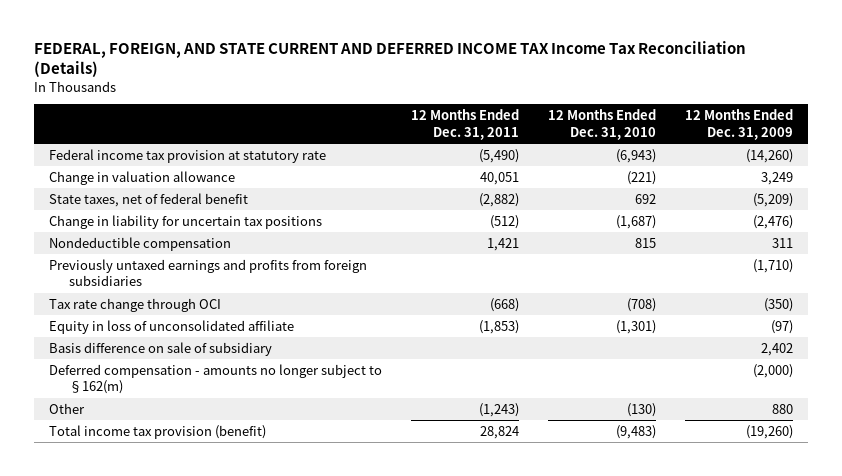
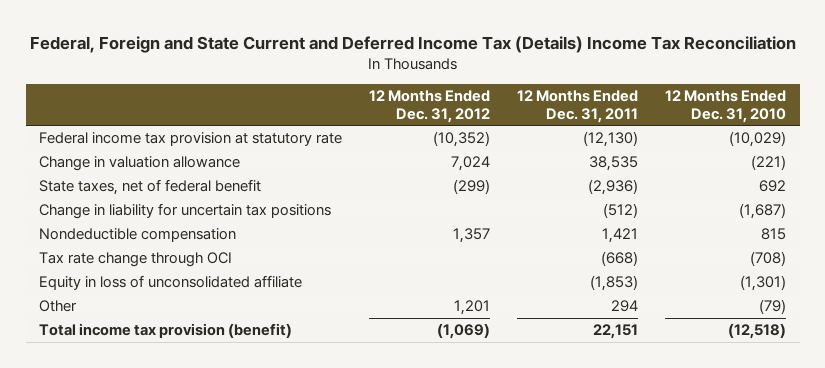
[34,41,747,78] FEDERAL, FOREIGN, AND STATE CURRENT AND DEFERRED INCOME TAX Income Tax Reconciliation (Details) -> [29,35,796,53] Federal, Foreign and State Current and Deferred Income Tax (Details) Income Tax Reconciliation
[685,109,794,140] 12 Months Ended Dec. 31, 2009 -> none
none -> [369,89,491,123] 12 Months Ended Dec. 31, 2012
[478,148,519,163] (5,490) -> [583,131,639,148] (12,130)
[616,148,657,163] (6,943) -> [729,131,787,148] (10,029)
[479,171,519,185] 40,051 -> [589,156,639,172] 38,535
[478,192,519,207] (2,882) -> [588,179,639,196] (2,936)
[48,258,367,287] Previously untaxed earnings and profits from foreign subsidiaries -> none
[48,341,272,356] Basis difference on sale of subsidiary -> none
[48,363,382,395] Deferred compensation - amounts no longer subject to §162(m) -> none
[478,402,519,417] (1,243) -> [611,300,639,313] 294
[627,402,657,417] (130) -> [759,299,787,315] (79)
[479,425,519,439] 28,824 -> [593,324,639,340] 22,151
[616,424,657,439] (9,483) -> [728,323,787,340] (12,518)

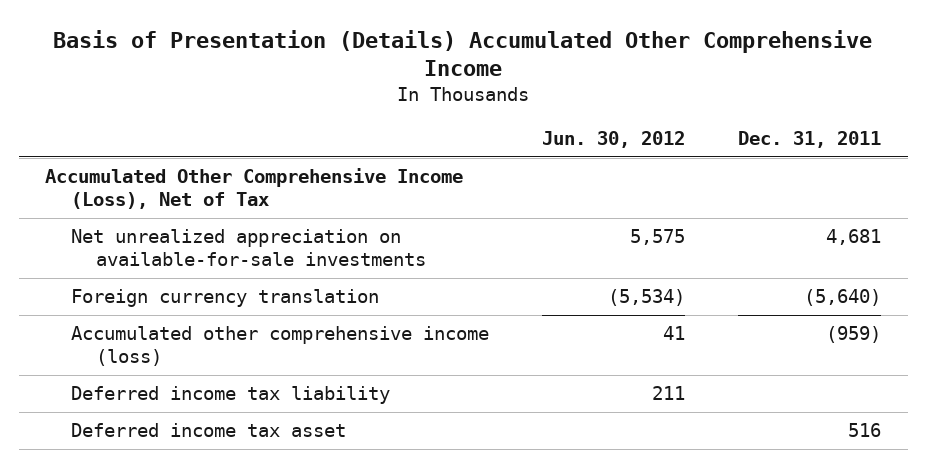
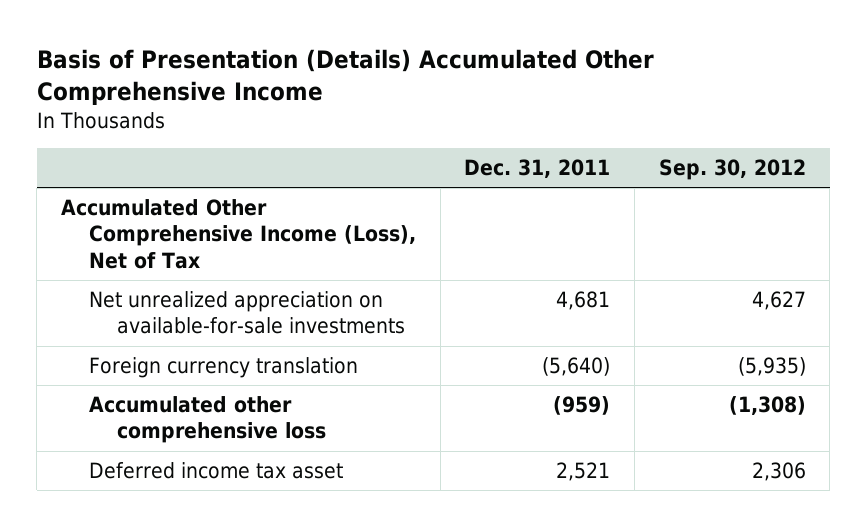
[542,131,686,149] Jun. 30, 2012 -> none
none -> [658,159,806,181] Sep. 30, 2012
[70,386,390,405] Deferred income tax liability -> none
[70,326,489,367] Accumulated other comprehensive income (loss) -> [88,396,326,444] Accumulated other comprehensive loss
[848,423,882,438] 516 -> [556,462,611,482] 2,521

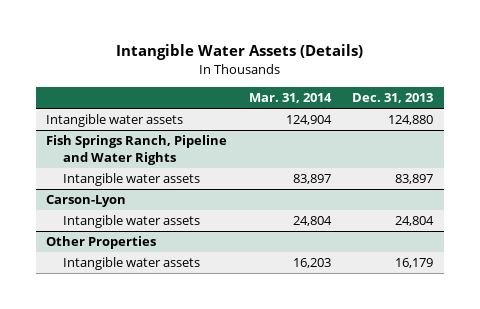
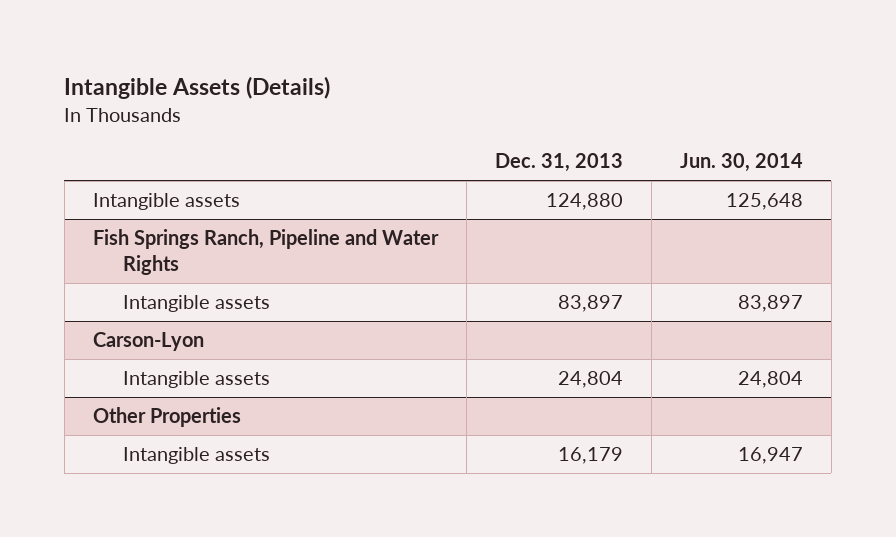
[115,44,363,61] Intangible Water Assets (Details) -> [64,76,331,100] Intangible Assets (Details)
[248,93,332,104] Mar. 31, 2014 -> none
none -> [679,153,803,173] Jun. 30, 2014
[46,114,184,128] Intangible water assets -> [92,193,240,211] Intangible assets
[63,173,201,187] Intangible water assets -> [123,295,271,313] Intangible assets
[63,215,201,229] Intangible water assets -> [123,371,271,389] Intangible assets
[63,257,201,271] Intangible water assets -> [123,447,271,465] Intangible assets

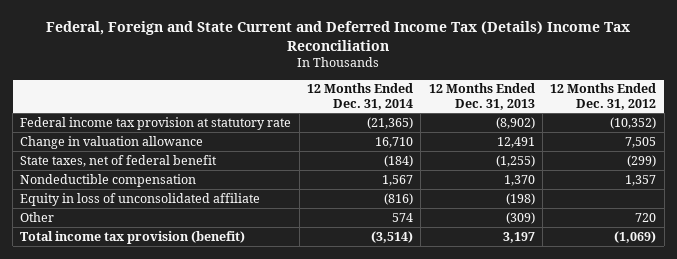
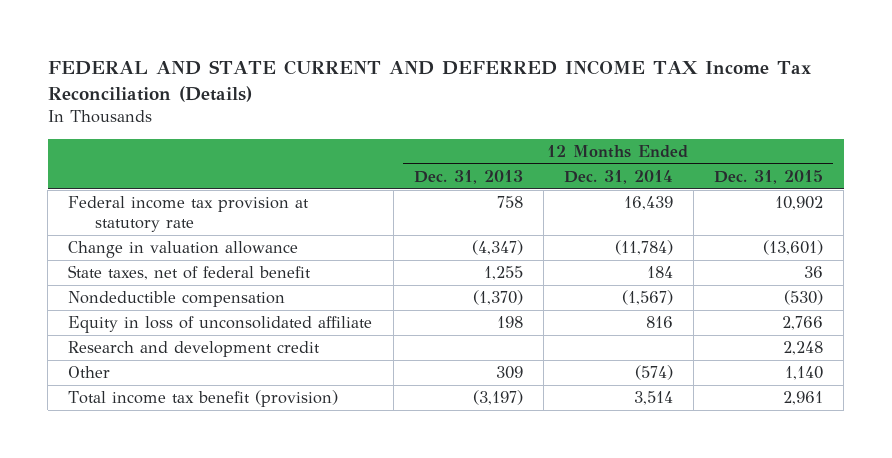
[46,20,631,51] Federal, Foreign and State Current and Deferred Income Tax (Details) Income Tax Reconciliation -> [47,59,811,102] FEDERAL AND STATE CURRENT AND DEFERRED INCOME TAX Income Tax Reconciliation (Details)
[550,83,657,110] 12 Months Ended Dec. 31, 2012 -> none
none -> [714,170,824,185] Dec. 31, 2015
[367,116,414,129] (21,365) -> [623,196,673,211] 16,439
[495,116,535,129] (8,902) -> [496,196,523,209] 758
[375,136,414,148] 16,710 -> [614,240,673,256] (11,784)
[496,136,535,148] 12,491 -> [471,240,523,256] (4,347)
[384,154,414,167] (184) -> [646,266,673,279] 184
[495,154,535,167] (1,255) -> [483,266,523,281] 1,255
[382,174,414,186] 1,567 -> [621,290,673,306] (1,567)
[503,174,535,186] 1,370 -> [472,290,523,306] (1,370)
[384,192,414,205] (816) -> [645,316,673,329] 816
[505,192,535,205] (198) -> [496,316,523,329] 198
none -> [68,341,321,358] Research and development credit
[392,212,414,222] 574 -> [634,365,673,381] (574)
[505,211,535,224] (309) -> [495,366,523,380] 309
[20,230,246,244] Total income tax provision (benefit) -> [68,390,339,408] Total income tax benefit (provision)
[371,230,414,243] (3,514) -> [633,391,673,406] 3,514
[502,231,535,243] 3,197 -> [472,390,523,406] (3,197)

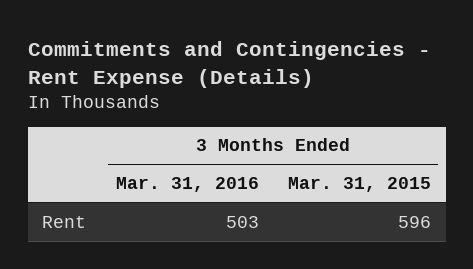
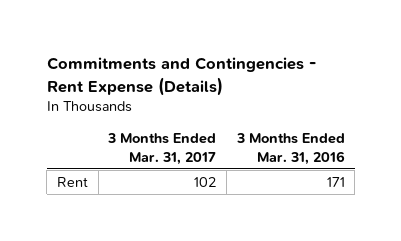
[288,176,432,192] Mar. 31, 2015 -> none
none -> [107,132,217,165] 3 Months Ended Mar. 31, 2017
[225,215,259,228] 503 -> [326,176,345,187] 171

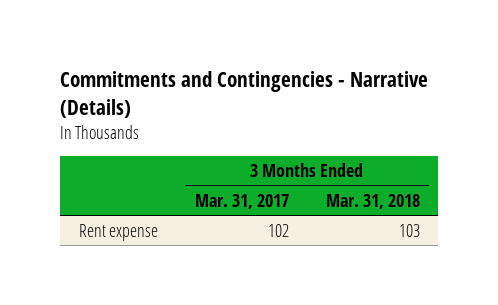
[46,57,316,96] Commitments and Contingencies - Rent Expense (Details) -> [60,71,429,118] Commitments and Contingencies - Narrative (Details)
[235,132,345,165] 3 Months Ended Mar. 31, 2016 -> none
none -> [325,193,420,209] Mar. 31, 2018
[56,176,88,187] Rent -> [78,224,158,242] Rent expense

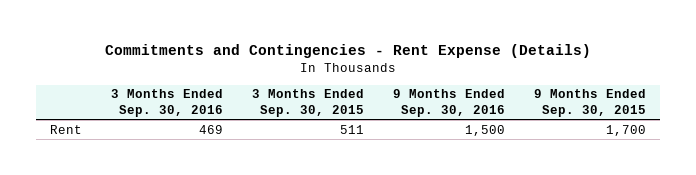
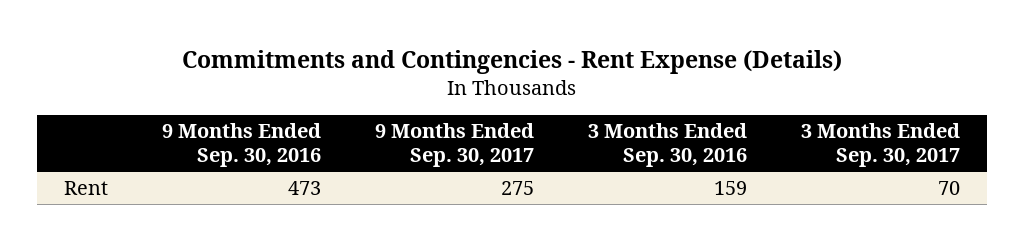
[251,89,364,118] 3 Months Ended Sep. 30, 2015 -> none
[533,89,646,118] 9 Months Ended Sep. 30, 2015 -> none
none -> [375,123,535,168] 9 Months Ended Sep. 30, 2017
none -> [801,123,961,168] 3 Months Ended Sep. 30, 2017
[199,124,224,134] 469 -> [714,181,748,196] 159
[464,124,505,136] 1,500 -> [288,181,322,196] 473

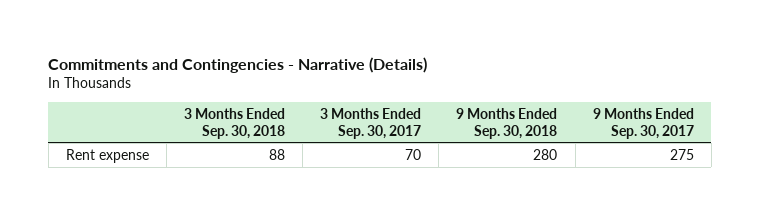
[182,49,843,74] Commitments and Contingencies - Rent Expense (Details) -> [48,56,428,73] Commitments and Contingencies - Narrative (Details)
[162,123,322,168] 9 Months Ended Sep. 30, 2016 -> none
[588,123,748,168] 3 Months Ended Sep. 30, 2016 -> none
none -> [183,108,285,139] 3 Months Ended Sep. 30, 2018
none -> [456,108,558,139] 9 Months Ended Sep. 30, 2018
[64,181,109,196] Rent -> [65,148,149,163] Rent expense

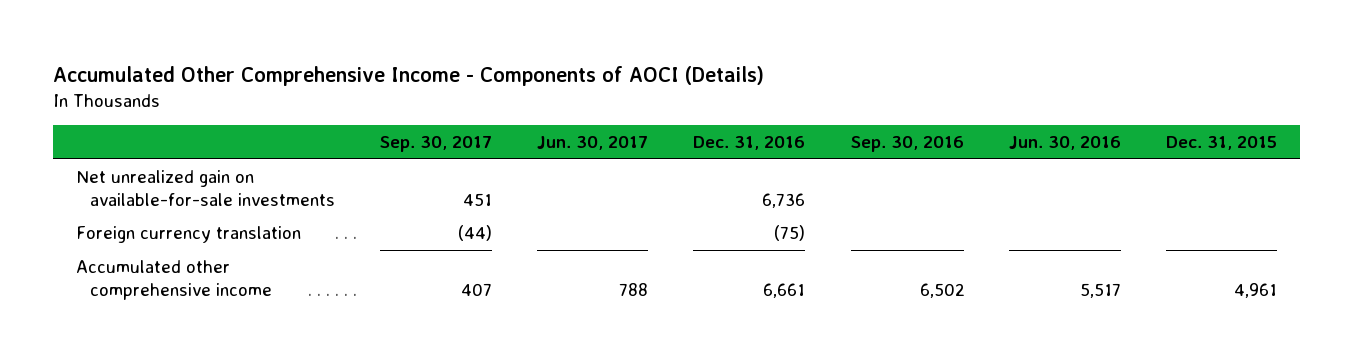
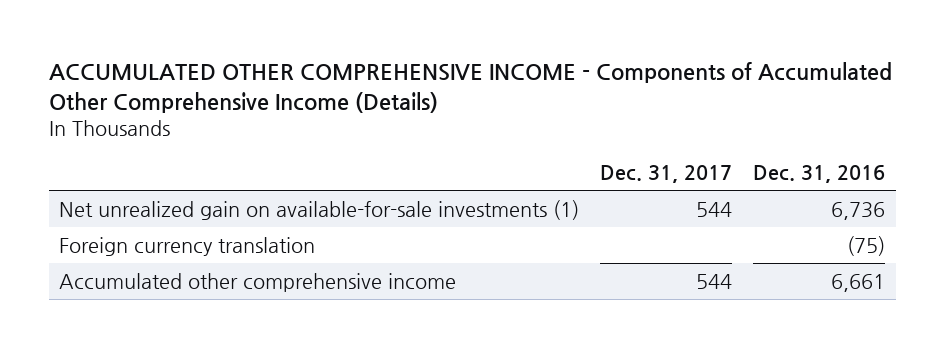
[53,65,765,86] Accumulated Other Comprehensive Income - Components of AOCI (Details) -> [48,61,892,113] ACCUMULATED OTHER COMPREHENSIVE INCOME - Components of Accumulated Other Comprehensive Income (Details)
[380,136,493,153] Sep. 30, 2017 -> none
[537,136,649,151] Jun. 30, 2017 -> none
[850,136,964,153] Sep. 30, 2016 -> none
[1008,136,1121,151] Jun. 30, 2016 -> none
[1166,136,1278,151] Dec. 31, 2015 -> none
none -> [600,164,733,183] Dec. 31, 2017
[75,170,335,206] Net unrealized gain on available-for-sale investments -> [59,199,580,220] Net unrealized gain on available-for-sale investments (1)

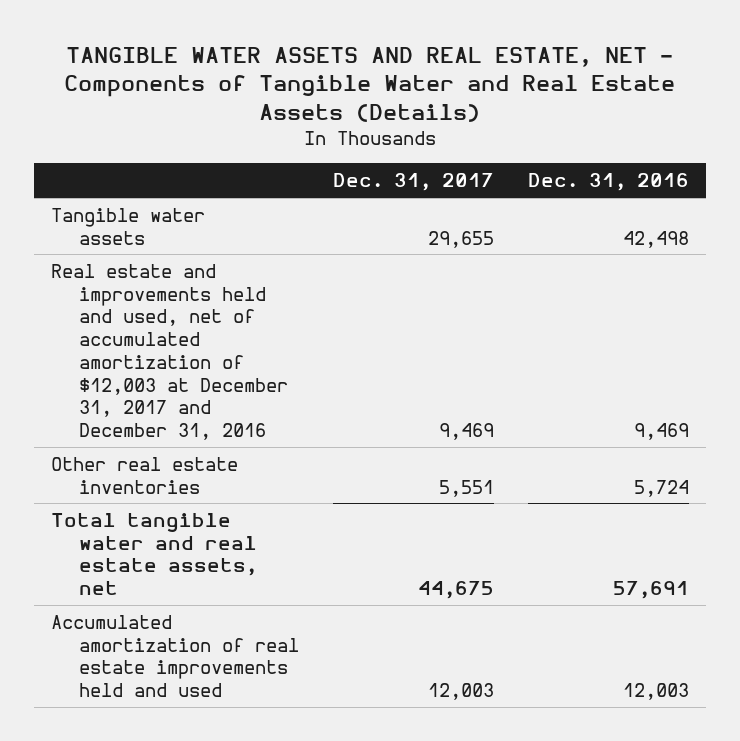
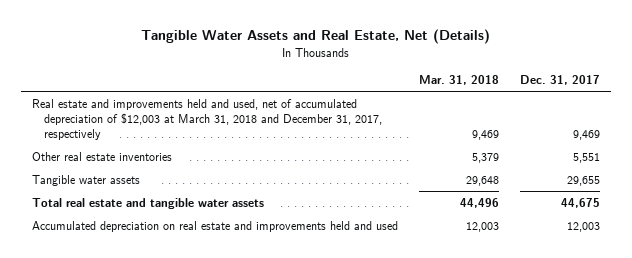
[63,46,675,123] TANGIBLE WATER ASSETS AND REAL ESTATE, NET - Components of Tangible Water and Real Estate Assets (Details) -> [141,29,491,45] Tangible Water Assets and Real Estate, Net (Details)
[527,173,689,192] Dec. 31, 2016 -> none
none -> [419,75,500,86] Mar. 31, 2018
[51,263,289,441] Real estate and improvements held and used, net of accumulated amortization of $12,003 at December 31, 2017 and December 31, 2016 -> [31,98,382,140] Real estate and improvements held and used, net of accumulated depreciation of $12,003 at March 31, 2018 and December 31, 2017, respectively
[51,207,206,245] Tangible water assets -> [31,174,140,186] Tangible water assets
[51,512,258,596] Total tangible water and real estate assets, net -> [31,197,264,209] Total real estate and tangible water assets
[51,614,300,698] Accumulated amortization of real estate improvements held and used -> [31,220,398,232] Accumulated depreciation on real estate and improvements held and used

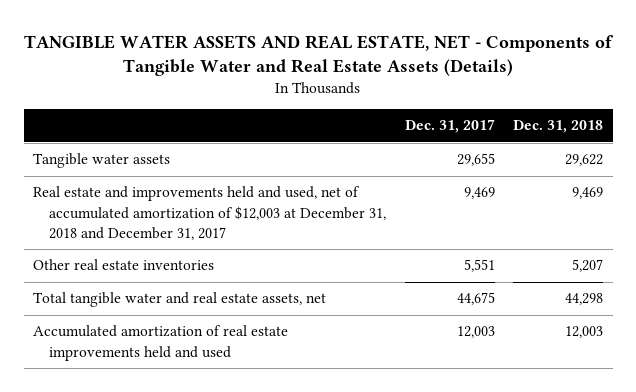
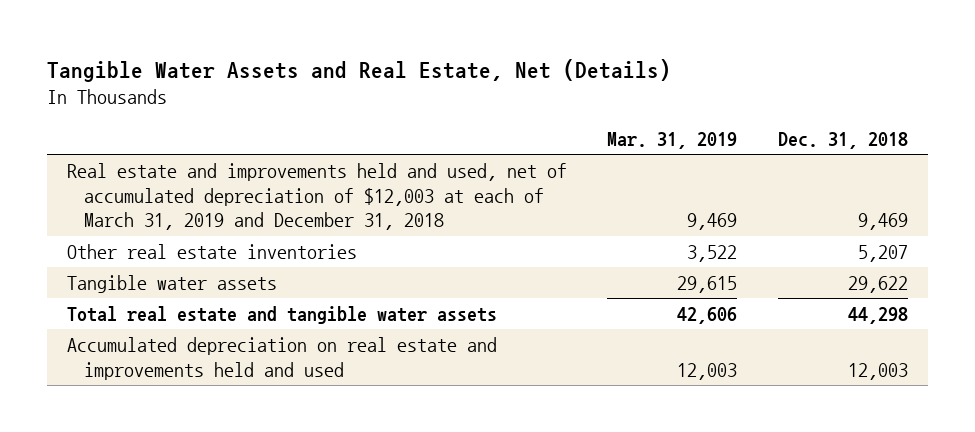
[24,34,615,77] TANGIBLE WATER ASSETS AND REAL ESTATE, NET - Components of Tangible Water and Real Estate Assets (Details) -> [46,58,671,82] Tangible Water Assets and Real Estate, Net (Details)
[404,119,495,134] Dec. 31, 2017 -> none
none -> [607,131,738,149] Mar. 31, 2019
[32,186,387,240] Real estate and improvements held and used, net of accumulated amortization of $12,003 at December 31, 2018 and December 31, 2017 -> [66,162,567,231] Real estate and improvements held and used, net of accumulated depreciation of $12,003 at each of March 31, 2019 and December 31, 2018
[32,153,170,169] Tangible water assets -> [66,274,277,293] Tangible water assets
[32,292,326,308] Total tangible water and real estate assets, net -> [66,305,497,324] Total real estate and tangible water assets
[32,325,288,361] Accumulated amortization of real estate improvements held and used -> [66,336,497,380] Accumulated depreciation on real estate and improvements held and used

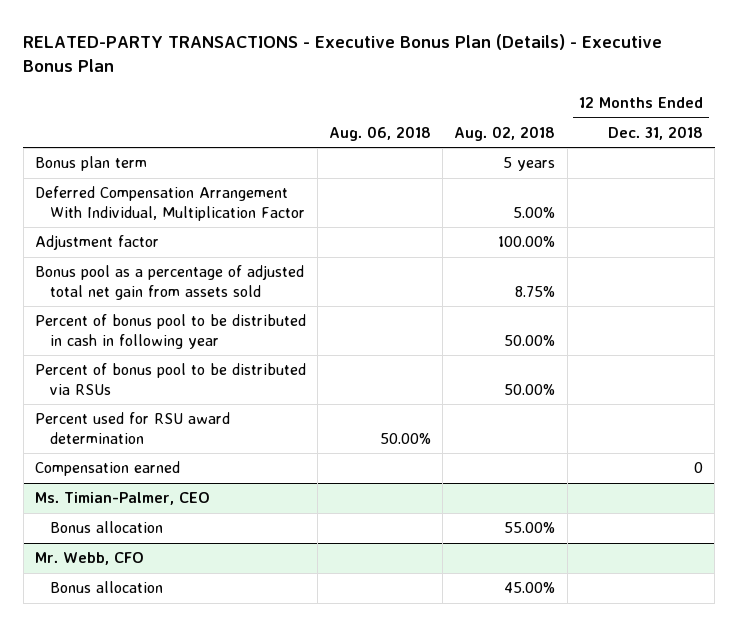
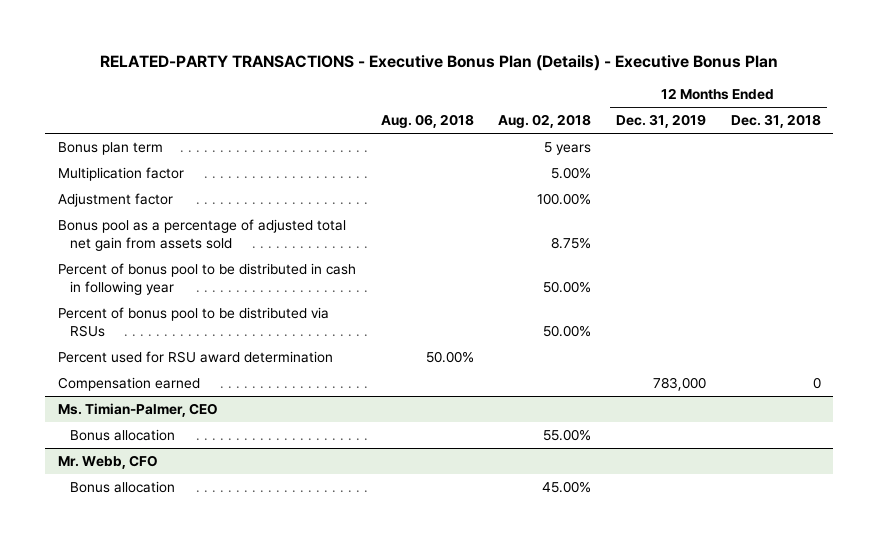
none -> [616,114,707,129] Dec. 31, 2019
[34,186,305,221] Deferred Compensation Arrangement With Individual, Multiplication Factor -> [57,166,184,181] Multiplication factor

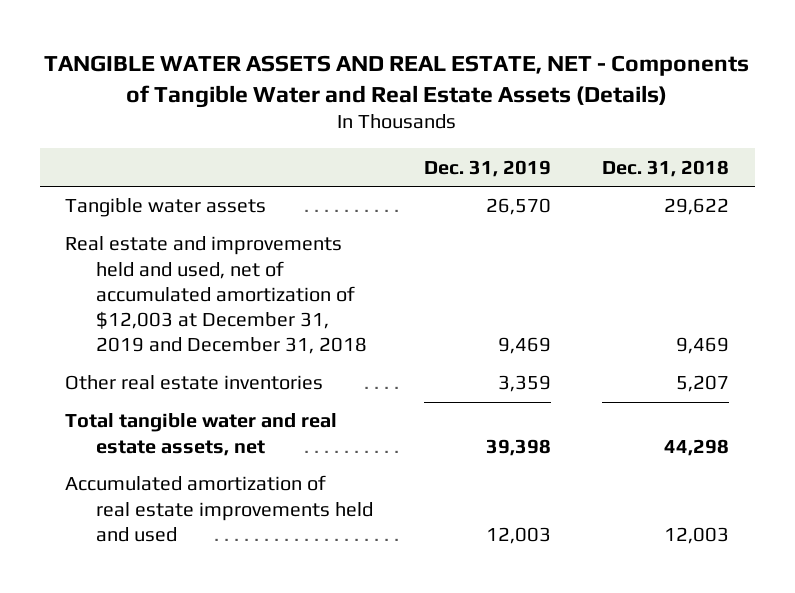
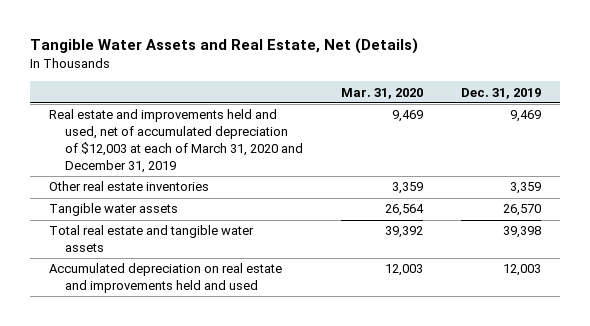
[44,54,750,108] TANGIBLE WATER ASSETS AND REAL ESTATE, NET - Components of Tangible Water and Real Estate Assets (Details) -> [29,38,418,55] Tangible Water Assets and Real Estate, Net (Details)
[602,159,730,177] Dec. 31, 2018 -> none
none -> [340,87,423,99] Mar. 31, 2020
[65,236,368,355] Real estate and improvements held and used, net of accumulated amortization of $12,003 at December 31, 2019 and December 31, 2018 -> [48,109,303,173] Real estate and improvements held and used, net of accumulated depreciation of $12,003 at each of March 31, 2020 and December 31, 2019
[65,198,267,218] Tangible water assets -> [48,203,178,217] Tangible water assets
[65,413,338,456] Total tangible water and real estate assets, net -> [48,225,254,253] Total real estate and tangible water assets
[65,475,374,542] Accumulated amortization of real estate improvements held and used -> [48,263,282,294] Accumulated depreciation on real estate and improvements held and used

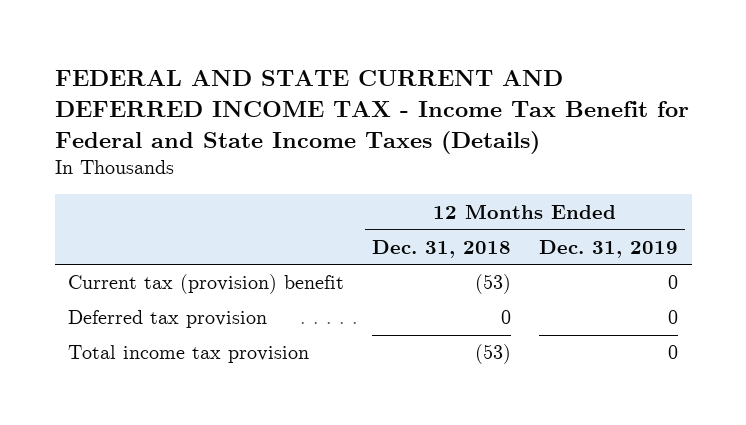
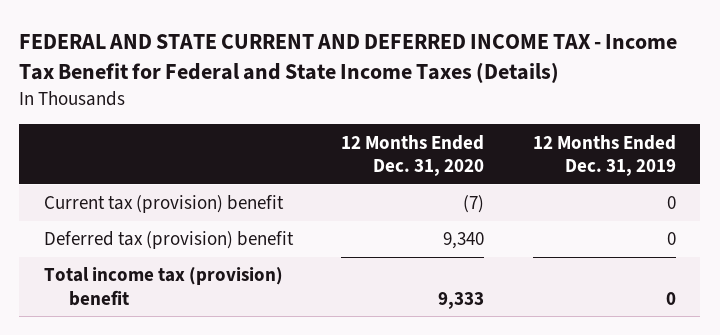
[372,239,512,258] Dec. 31, 2018 -> none
none -> [341,134,485,176] 12 Months Ended Dec. 31, 2020
[68,310,268,329] Deferred tax provision -> [43,231,294,250] Deferred tax (provision) benefit
[68,345,310,364] Total income tax provision -> [43,267,283,306] Total income tax (provision) benefit

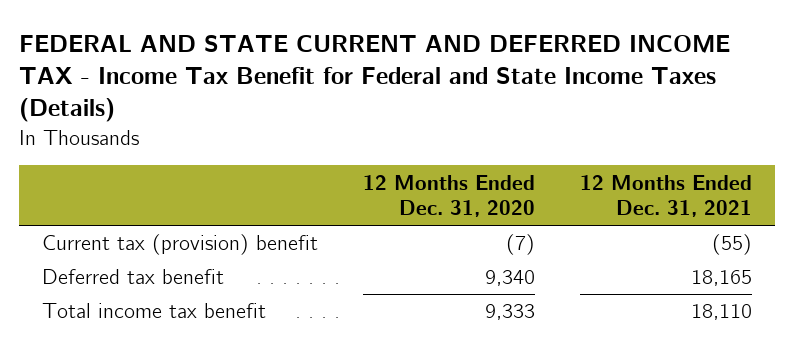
[533,134,677,176] 12 Months Ended Dec. 31, 2019 -> none
none -> [580,174,753,218] 12 Months Ended Dec. 31, 2021
[43,231,294,250] Deferred tax (provision) benefit -> [41,269,224,285] Deferred tax benefit
[43,267,283,306] Total income tax (provision) benefit -> [41,303,266,319] Total income tax benefit

